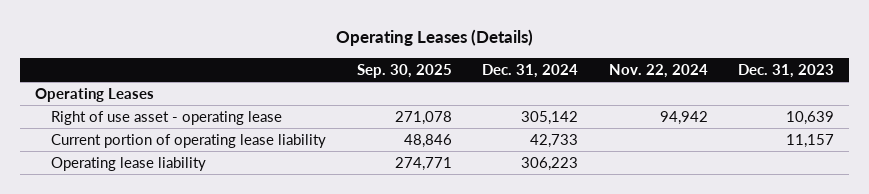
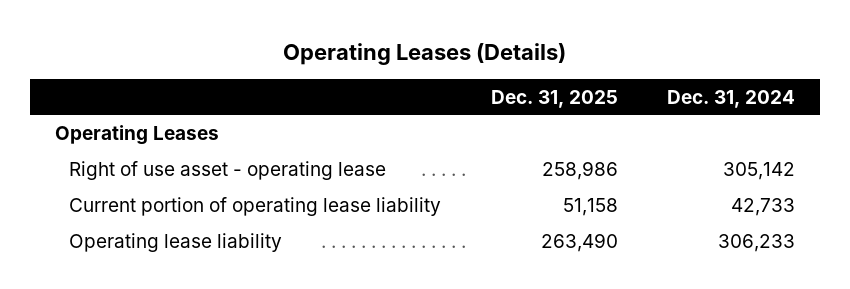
[356,63,452,78] Sep. 30, 2025 -> none
[608,63,708,78] Nov. 22, 2024 -> none
[738,63,835,78] Dec. 31, 2023 -> none
none -> [490,89,618,108] Dec. 31, 2025
[521,156,579,171] 306,223 -> [718,233,796,252] 306,233

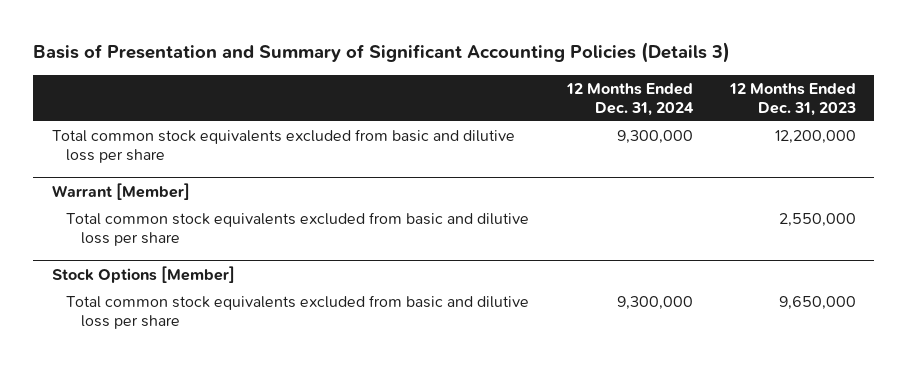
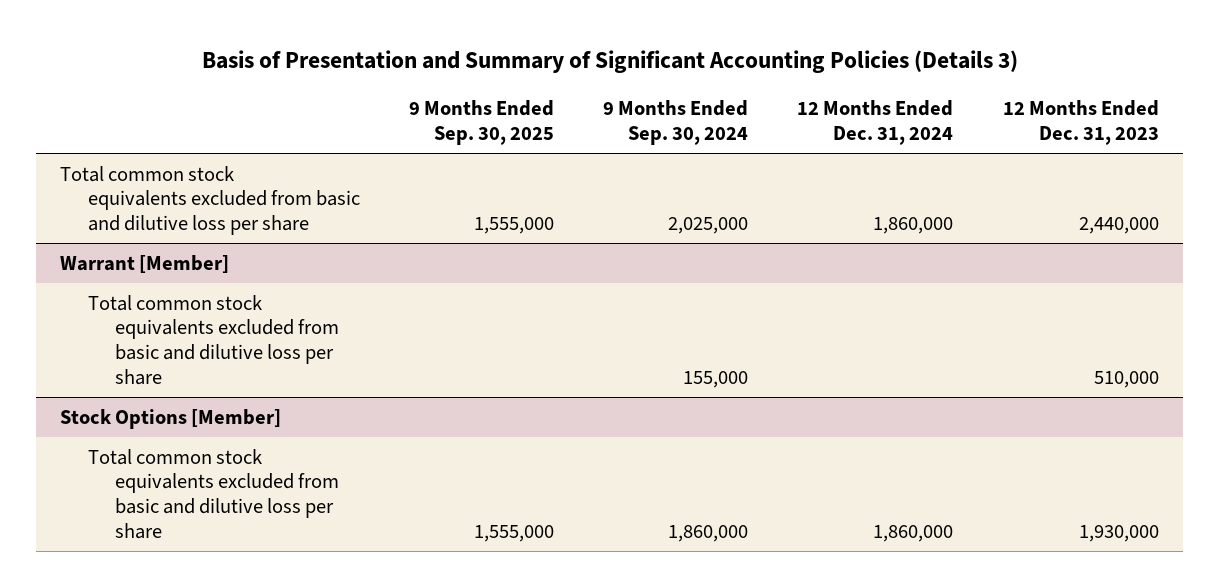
none -> [408,100,554,145] 9 Months Ended Sep. 30, 2025
none -> [603,100,749,145] 9 Months Ended Sep. 30, 2024
[616,130,693,145] 9,300,000 -> [873,217,954,235] 1,860,000
[774,130,856,145] 12,200,000 -> [1078,217,1159,235] 2,440,000
[778,213,856,228] 2,550,000 -> [1093,370,1159,388] 510,000
[616,296,693,311] 9,300,000 -> [873,524,954,542] 1,860,000
[778,296,856,311] 9,650,000 -> [1078,524,1159,542] 1,930,000

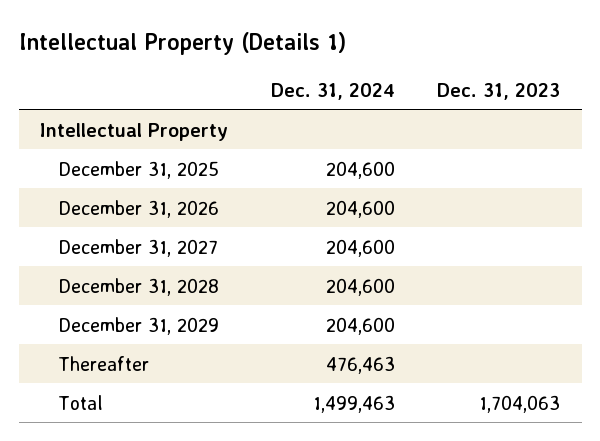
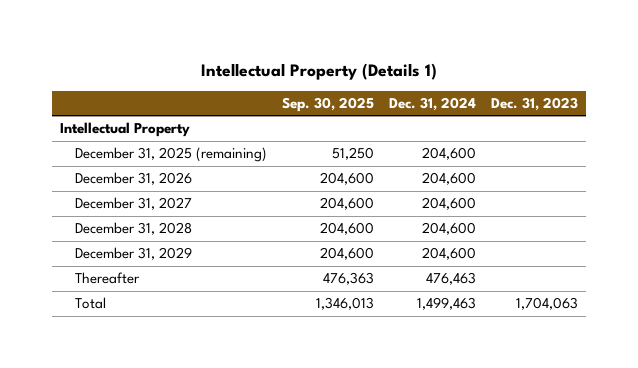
none -> [281,97,374,113] Sep. 30, 2025
[57,160,219,179] December 31, 2025 -> [74,147,267,163] December 31, 2025 (remaining)

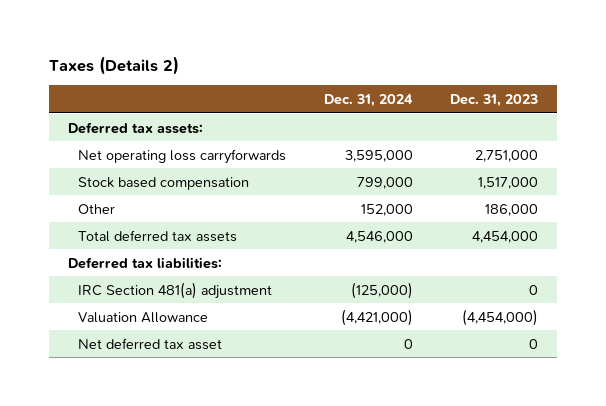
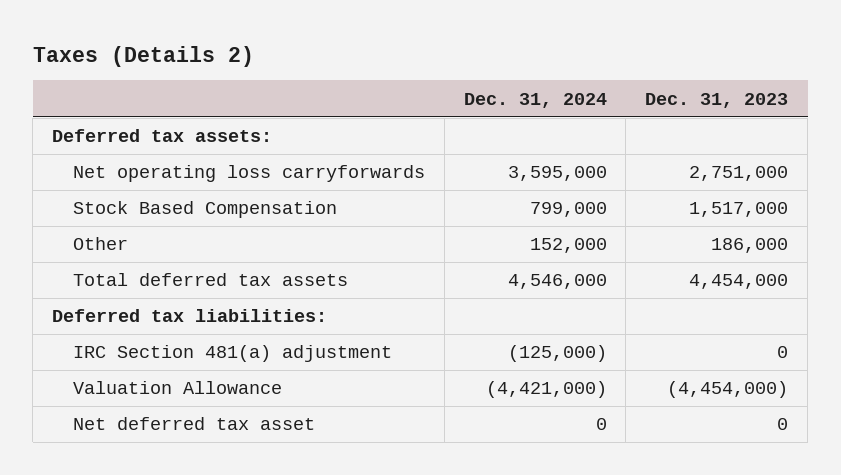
[78,176,250,190] Stock based compensation -> [72,201,337,219] Stock Based Compensation

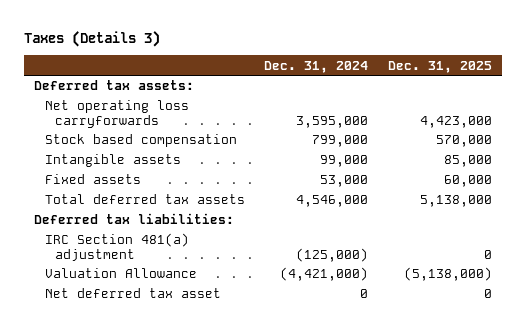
[32,45,254,67] Taxes (Details 2) -> [23,30,160,47] Taxes (Details 3)
[645,92,789,108] Dec. 31, 2023 -> none
none -> [388,60,493,73] Dec. 31, 2025
[72,237,128,251] Other -> none
[72,201,337,219] Stock Based Compensation -> [44,134,237,148] Stock based compensation
none -> [44,154,181,168] Intangible assets
none -> [44,174,141,185] Fixed assets

